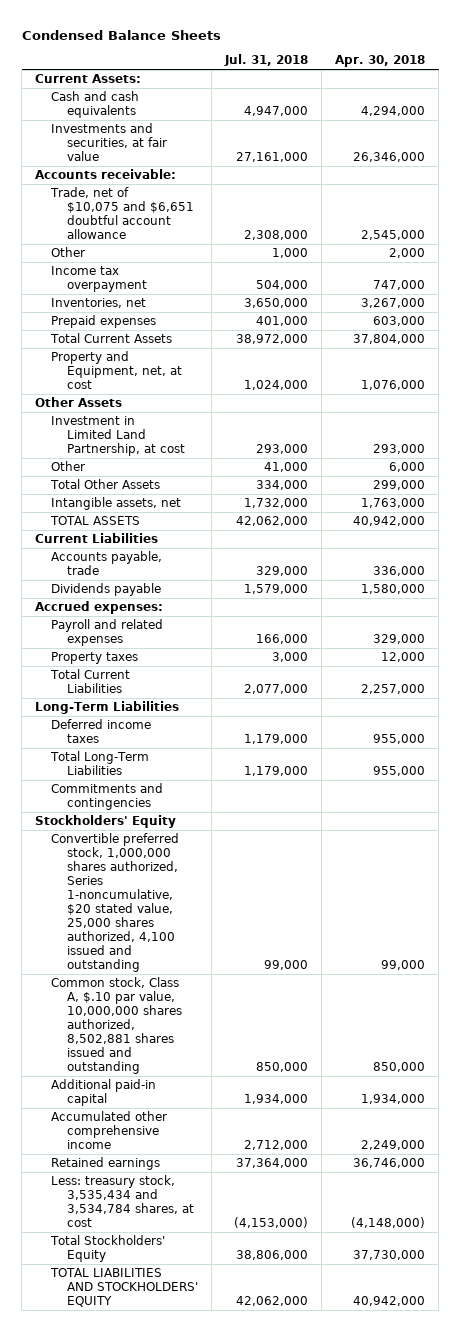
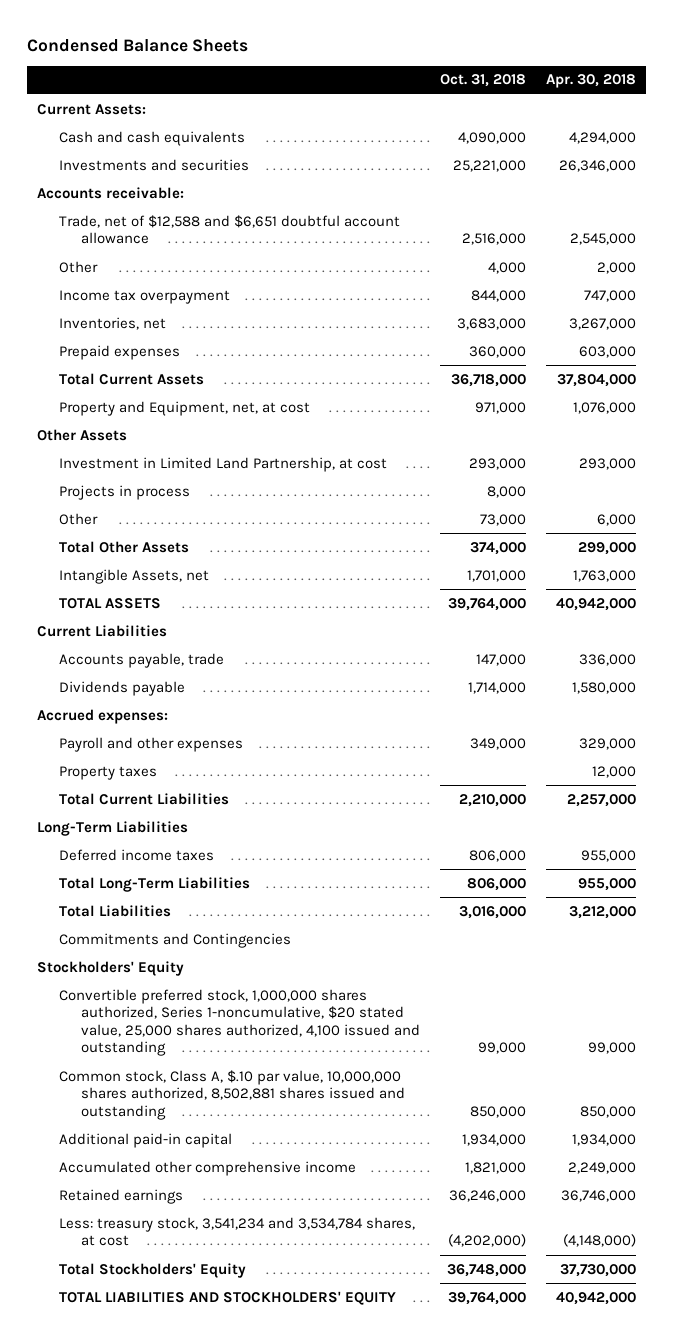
[223,54,308,67] Jul. 31, 2018 -> none
none -> [440,74,527,88] Oct. 31, 2018
[51,123,167,162] Investments and securities, at fair value -> [59,158,250,171] Investments and securities
[50,187,194,240] Trade, net of $10,075 and $6,651 doubtful account allowance -> [59,214,401,245] Trade, net of $12,588 and $6,651 doubtful account allowance
none -> [59,484,191,500] Projects in process
[51,497,182,511] Intangible assets, net -> [59,568,210,584] Intangible Assets, net
[51,619,164,647] Payroll and related expenses -> [59,736,244,752] Payroll and other expenses
none -> [59,904,172,917] Total Liabilities
[51,783,164,811] Commitments and contingencies -> [59,932,292,948] Commitments and Contingencies
[51,1175,194,1228] Less: treasury stock, 3,535,434 and 3,534,784 shares, at cost -> [59,1216,416,1247] Less: treasury stock, 3,541,234 and 3,534,784 shares, at cost

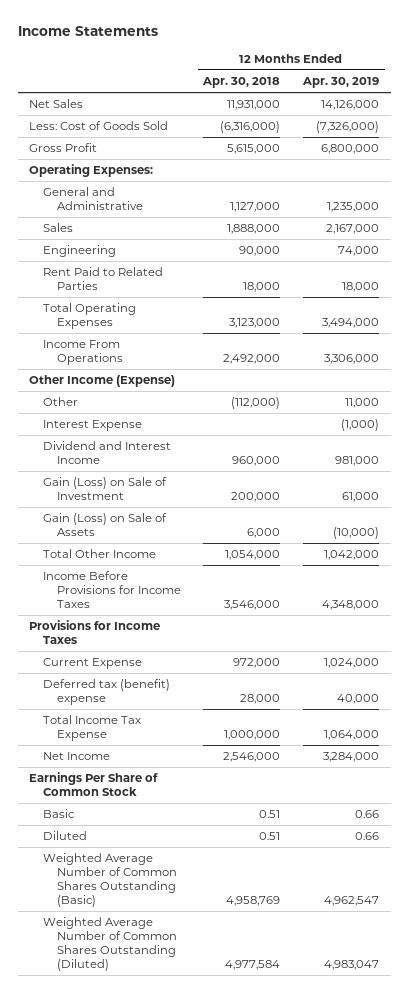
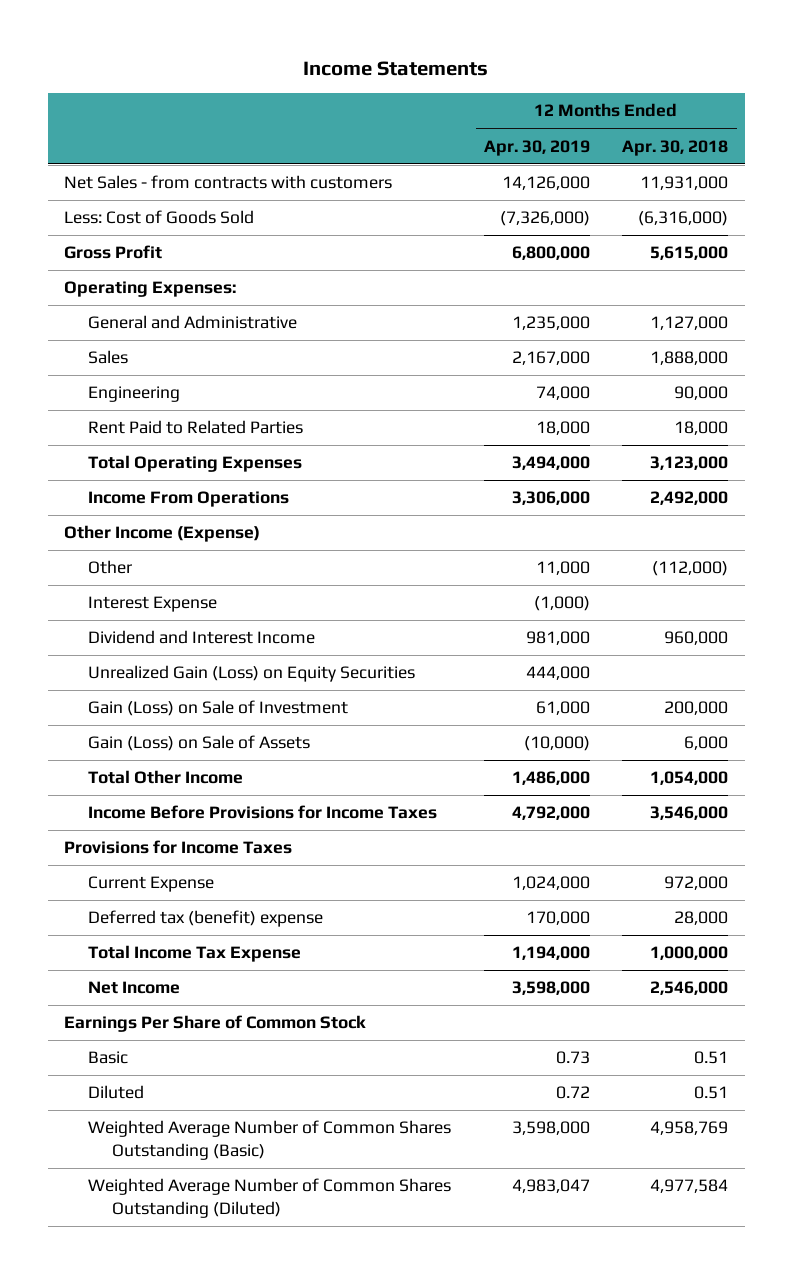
[29,99,84,109] Net Sales -> [64,175,393,190] Net Sales - from contracts with customers
none -> [88,665,416,683] Unrealized Gain (Loss) on Equity Securities
[324,550,380,561] 1,042,000 -> [511,771,590,786] 1,486,000
[322,599,380,610] 4,348,000 -> [511,806,590,821] 4,792,000
[337,694,380,705] 40,000 -> [525,911,590,926] 170,000
[324,730,380,741] 1,064,000 -> [511,946,590,961] 1,194,000
[323,752,380,763] 3,284,000 -> [511,981,590,996] 3,598,000
[355,810,380,819] 0.66 -> [555,1051,590,1065] 0.73
[355,832,380,841] 0.66 -> [555,1086,590,1100] 0.72
[324,895,380,906] 4,962,547 -> [511,1121,590,1136] 3,598,000

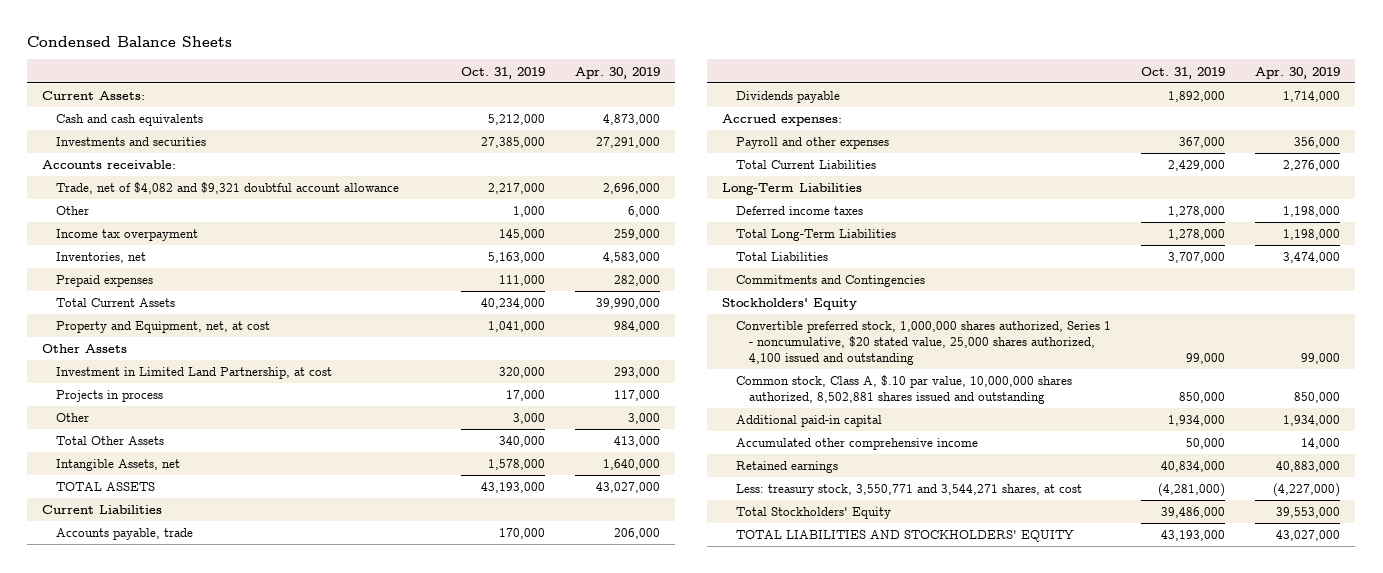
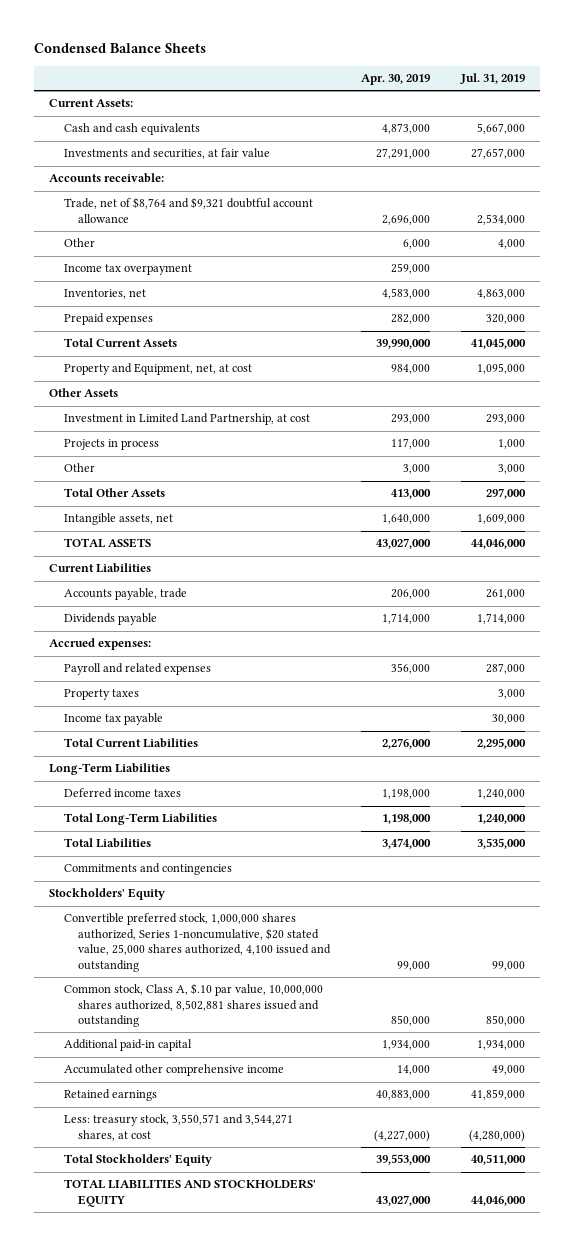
[461,66,546,79] Oct. 31, 2019 -> none
none -> [459,73,525,85] Jul. 31, 2019
[55,137,206,147] Investments and securities -> [63,148,270,160] Investments and securities, at fair value
[55,182,399,195] Trade, net of $4,082 and $9,321 doubtful account allowance -> [63,197,313,223] Trade, net of $8,764 and $9,321 doubtful account allowance
[55,459,180,472] Intangible Assets, net -> [63,513,173,526] Intangible assets, net
[735,137,889,150] Payroll and other expenses -> [63,663,211,676] Payroll and related expenses
none -> [63,689,139,701] Property taxes
none -> [63,713,163,726] Income tax payable
[735,275,925,288] Commitments and Contingencies -> [63,863,232,876] Commitments and contingencies
[735,321,1111,365] Convertible preferred stock, 1,000,000 shares authorized, Series 1 - noncumulative, $20 stated value, 25,000 shares authorized, 4,100 issued and outstanding -> [63,913,332,972] Convertible preferred stock, 1,000,000 shares authorized, Series 1-noncumulative, $20 stated value, 25,000 shares authorized, 4,100 issued and outstanding
[735,484,1082,497] Less: treasury stock, 3,550,771 and 3,544,271 shares, at cost -> [63,1114,293,1141] Less: treasury stock, 3,550,571 and 3,544,271 shares, at cost

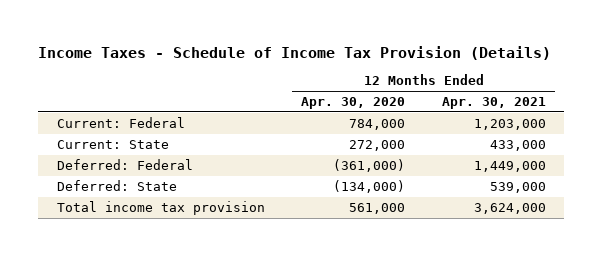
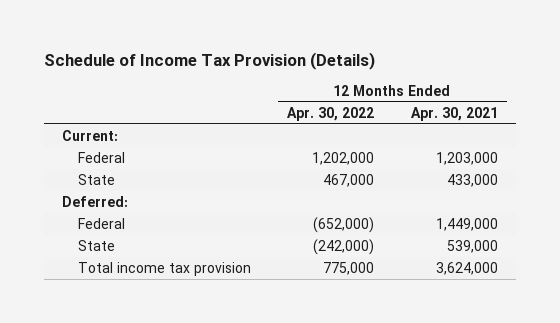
[38,45,552,60] Income Taxes - Schedule of Income Tax Provision (Details) -> [43,51,375,70] Schedule of Income Tax Provision (Details)
[301,97,406,110] Apr. 30, 2020 -> none
none -> [287,106,375,121] Apr. 30, 2022
none -> [61,129,118,141] Current:
[56,116,185,128] Current: Federal -> [78,151,126,163] Federal
[56,139,169,149] Current: State -> [78,173,116,185] State
none -> [61,195,128,207] Deferred:
[56,158,193,170] Deferred: Federal -> [78,217,126,229] Federal
[56,179,177,191] Deferred: State -> [78,239,116,251] State

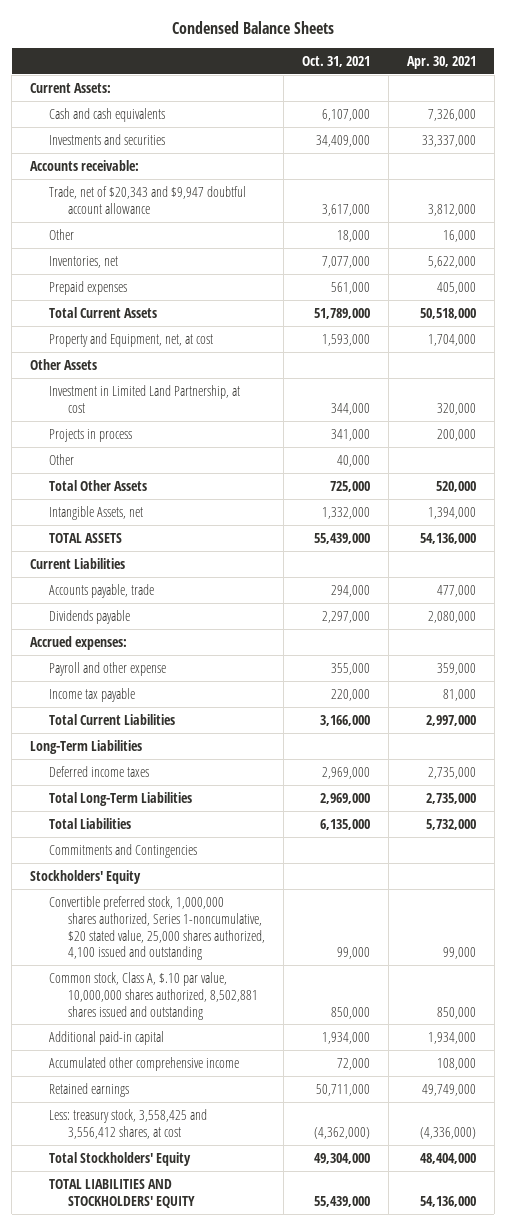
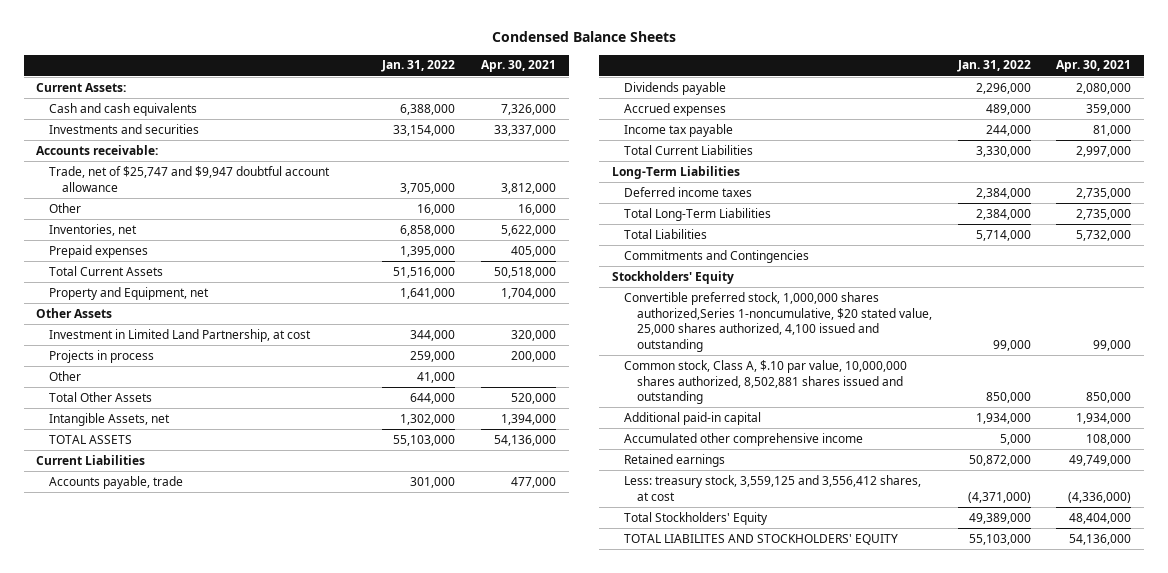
[302,55,371,67] Oct. 31, 2021 -> none
none -> [381,60,456,73] Jan. 31, 2022
[49,185,247,214] Trade, net of $20,343 and $9,947 doubtful account allowance -> [49,165,331,192] Trade, net of $25,747 and $9,947 doubtful account allowance
[49,332,214,347] Property and Equipment, net, at cost -> [49,286,210,300] Property and Equipment, net
[30,635,128,650] Accrued expenses: -> none
[49,661,167,676] Payroll and other expense -> [624,102,727,116] Accrued expenses
[49,895,266,961] Convertible preferred stock, 1,000,000 shares authorized, Series 1-noncumulative, $20 stated value, 25,000 shares authorized, 4,100 issued and outstanding -> [624,291,933,352] Convertible preferred stock, 1,000,000 shares authorized,Series 1-noncumulative, $20 stated value, 25,000 shares authorized, 4,100 issued and outstanding
[49,1108,208,1139] Less: treasury stock, 3,558,425 and 3,556,412 shares, at cost -> [624,474,922,501] Less: treasury stock, 3,559,125 and 3,556,412 shares, at cost
[49,1178,196,1208] TOTAL LIABILITIES AND STOCKHOLDERS' EQUITY -> [624,533,899,545] TOTAL LIABILITES AND STOCKHOLDERS' EQUITY

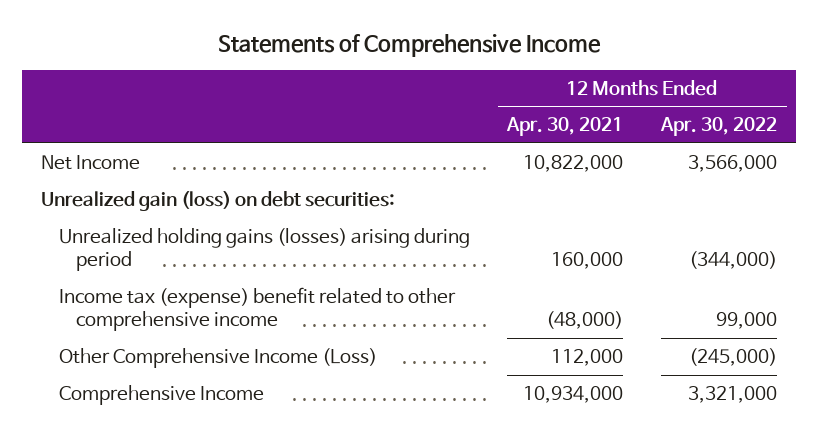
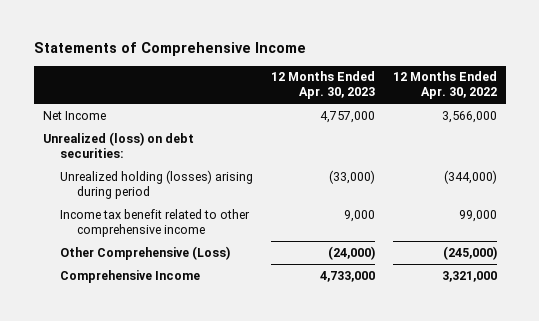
[506,117,624,137] Apr. 30, 2021 -> none
none -> [270,71,375,100] 12 Months Ended Apr. 30, 2023
[41,190,396,211] Unrealized gain (loss) on debt securities: -> [42,131,194,158] Unrealized (loss) on debt securities:
[58,227,470,272] Unrealized holding gains (losses) arising during period -> [59,169,253,199] Unrealized holding (losses) arising during period
[58,286,456,332] Income tax (expense) benefit related to other comprehensive income -> [59,208,250,237] Income tax benefit related to other comprehensive income
[58,347,377,368] Other Comprehensive Income (Loss) -> [59,245,230,260] Other Comprehensive (Loss)

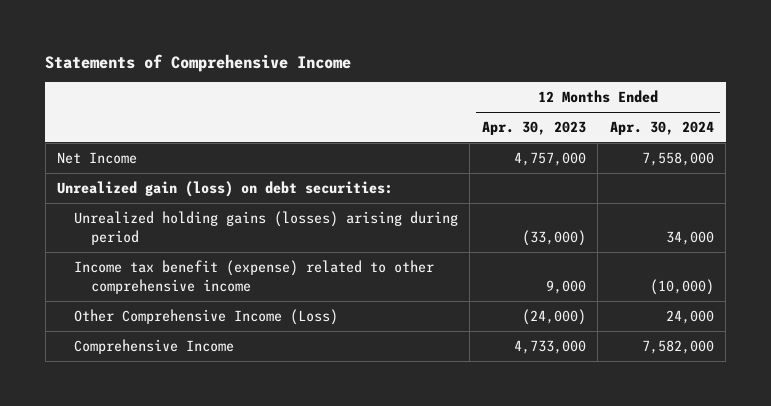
[392,71,497,100] 12 Months Ended Apr. 30, 2022 -> none
none -> [609,121,714,136] Apr. 30, 2024
[42,131,194,158] Unrealized (loss) on debt securities: -> [57,181,394,198] Unrealized gain (loss) on debt securities:
[59,169,253,199] Unrealized holding (losses) arising during period -> [74,211,459,245] Unrealized holding gains (losses) arising during period
[59,208,250,237] Income tax benefit related to other comprehensive income -> [74,260,435,294] Income tax benefit (expense) related to other comprehensive income
[59,245,230,260] Other Comprehensive (Loss) -> [74,309,339,326] Other Comprehensive Income (Loss)

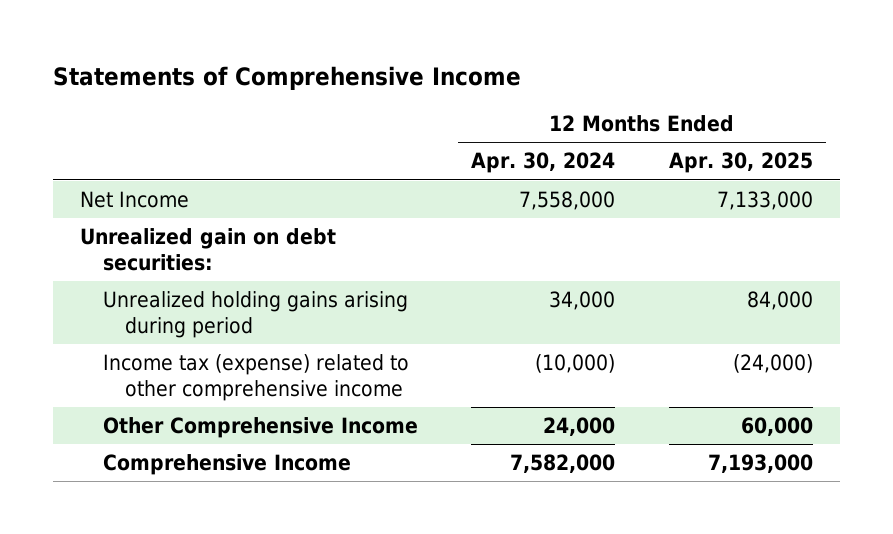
[481,121,586,136] Apr. 30, 2023 -> none
none -> [668,152,813,174] Apr. 30, 2025
[57,181,394,198] Unrealized gain (loss) on debt securities: -> [80,228,337,271] Unrealized gain on debt securities:
[74,211,459,245] Unrealized holding gains (losses) arising during period -> [102,291,408,338] Unrealized holding gains arising during period
[74,260,435,294] Income tax benefit (expense) related to other comprehensive income -> [102,354,409,401] Income tax (expense) related to other comprehensive income
[74,309,339,326] Other Comprehensive Income (Loss) -> [102,417,418,439] Other Comprehensive Income

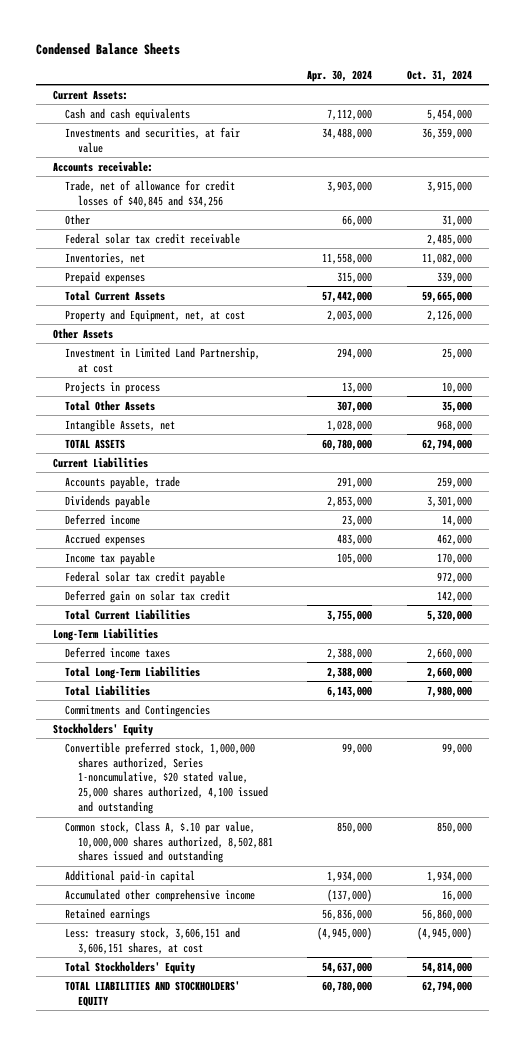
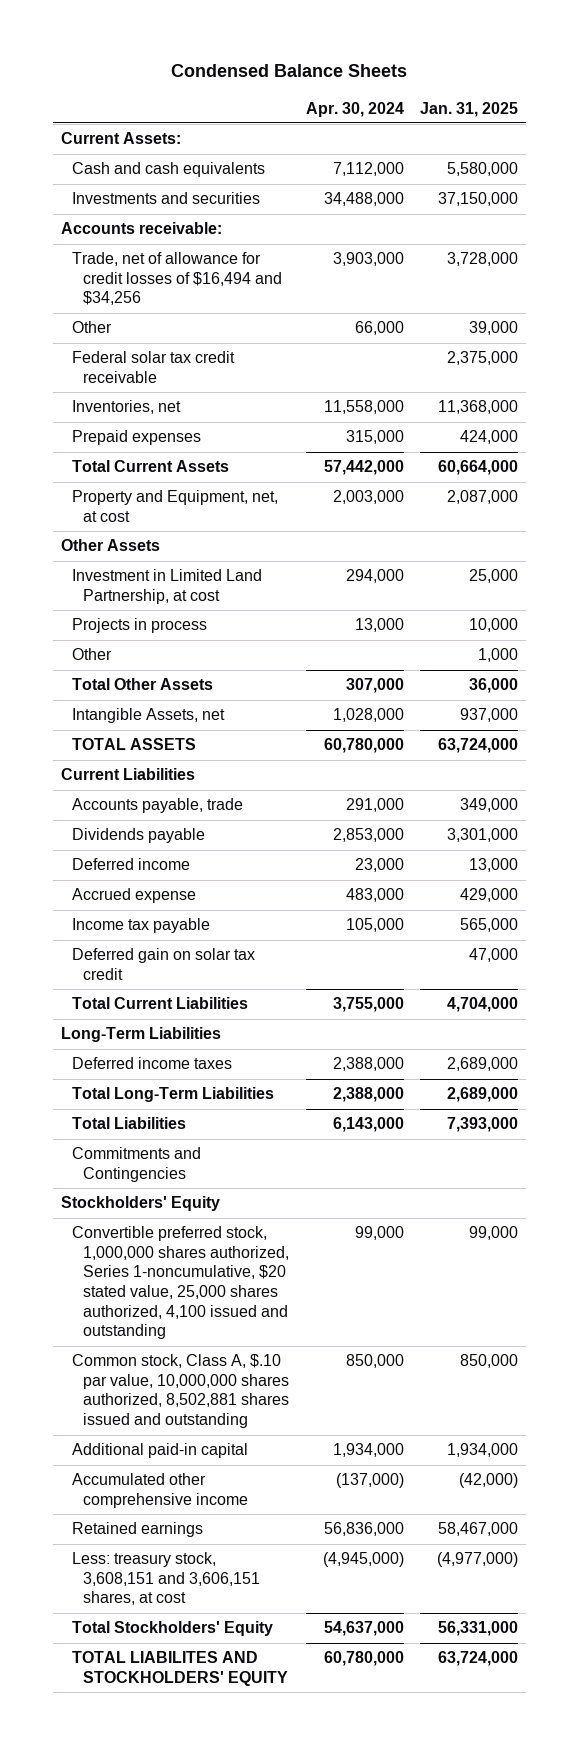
[406,69,472,82] Oct. 31, 2024 -> none
none -> [419,101,518,117] Jan. 31, 2025
[65,126,241,153] Investments and securities, at fair value -> [72,192,261,205] Investments and securities
[65,179,236,207] Trade, net of allowance for credit losses of $40,845 and $34,256 -> [72,252,283,306] Trade, net of allowance for credit losses of $16,494 and $34,256
none -> [72,648,113,661] Other
[65,532,146,546] Accrued expenses -> [72,888,197,904] Accrued expense
[65,570,226,584] Federal solar tax credit payable -> none
[65,926,241,954] Less: treasury stock, 3,606,151 and 3,606,151 shares, at cost -> [72,1552,261,1606] Less: treasury stock, 3,608,151 and 3,606,151 shares, at cost
[65,980,241,1007] TOTAL LIABILITIES AND STOCKHOLDERS' EQUITY -> [72,1651,289,1686] TOTAL LIABILITES AND STOCKHOLDERS' EQUITY

